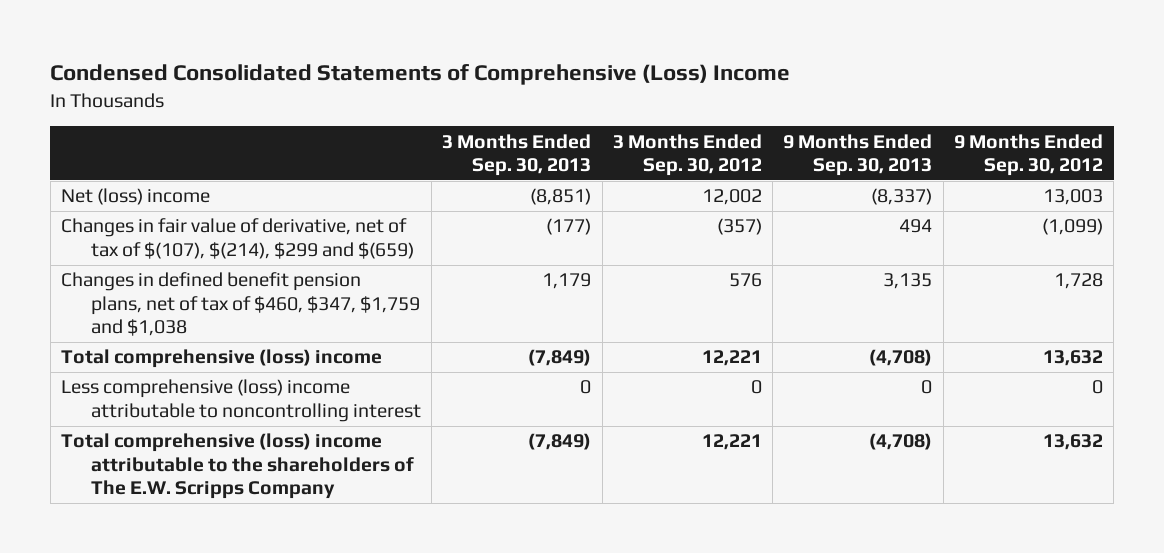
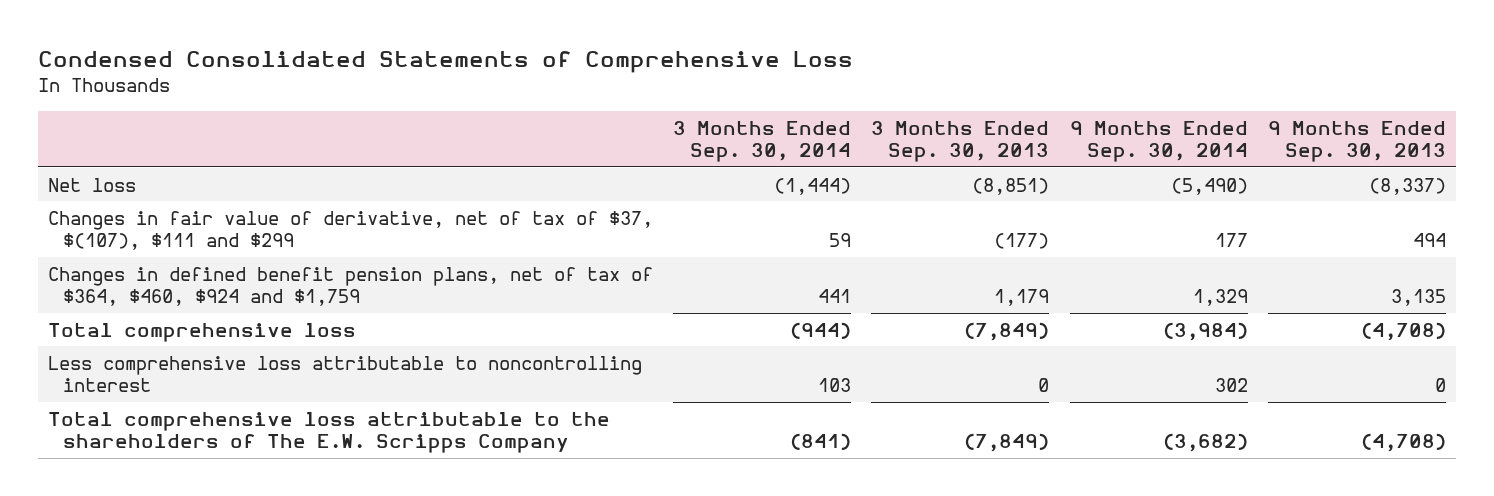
[50,64,791,86] Condensed Consolidated Statements of Comprehensive (Loss) Income -> [38,51,854,74] Condensed Consolidated Statements of Comprehensive Loss
[612,133,762,176] 3 Months Ended Sep. 30, 2012 -> none
[954,133,1104,176] 9 Months Ended Sep. 30, 2012 -> none
none -> [673,120,852,163] 3 Months Ended Sep. 30, 2014
none -> [1069,120,1248,163] 9 Months Ended Sep. 30, 2014
[61,188,211,206] Net (loss) income -> [48,177,137,192] Net loss
[61,218,414,259] Changes in fair value of derivative, net of tax of $(107), $(214), $299 and $(659) -> [48,210,654,251] Changes in fair value of derivative, net of tax of $37, $(107), $111 and $299
[61,272,420,337] Changes in defined benefit pension plans, net of tax of $460, $347, $1,759 and $1,038 -> [48,266,654,307] Changes in defined benefit pension plans, net of tax of $364, $460, $924 and $1,759
[61,349,383,369] Total comprehensive (loss) income -> [48,322,357,342] Total comprehensive loss
[61,379,421,422] Less comprehensive (loss) income attributable to noncontrolling interest -> [48,355,643,393] Less comprehensive loss attributable to noncontrolling interest
[61,433,414,500] Total comprehensive (loss) income attributable to the shareholders of The E.W. Scripps Company -> [48,411,611,454] Total comprehensive loss attributable to the shareholders of The E.W. Scripps Company

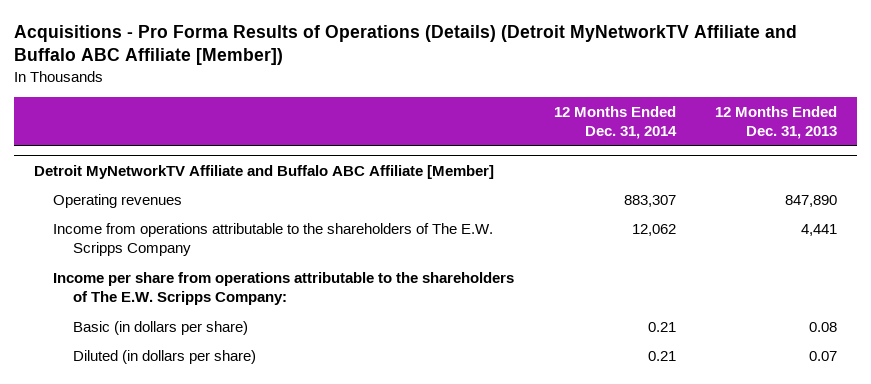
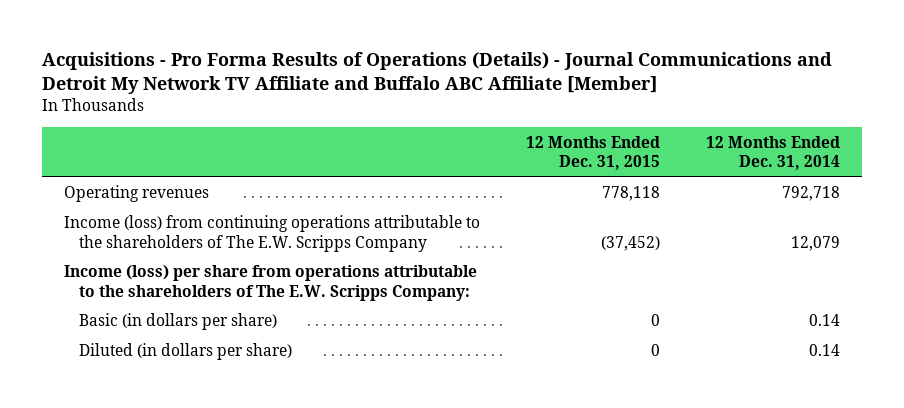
[13,24,797,66] Acquisitions - Pro Forma Results of Operations (Details) (Detroit MyNetworkTV Affiliate and Buffalo ABC Affiliate [Member]) -> [41,51,832,95] Acquisitions - Pro Forma Results of Operations (Details) - Journal Communications and Detroit My Network TV Affiliate and Buffalo ABC Affiliate [Member]
[714,105,837,140] 12 Months Ended Dec. 31, 2013 -> none
none -> [525,135,660,171] 12 Months Ended Dec. 31, 2015
[33,164,494,179] Detroit MyNetworkTV Affiliate and Buffalo ABC Affiliate [Member] -> none
[623,194,676,207] 883,307 -> [781,186,840,202] 792,718
[53,222,494,257] Income from operations attributable to the shareholders of The E.W. Scripps Company -> [64,215,481,253] Income (loss) from continuing operations attributable to the shareholders of The E.W. Scripps Company
[631,223,676,236] 12,062 -> [790,236,840,252] 12,079
[53,271,515,306] Income per share from operations attributable to the shareholders of The E.W. Scripps Company: -> [64,265,478,302] Income (loss) per share from operations attributable to the shareholders of The E.W. Scripps Company:
[647,321,676,332] 0.21 -> [808,314,840,327] 0.14
[647,350,676,361] 0.21 -> [808,344,840,357] 0.14

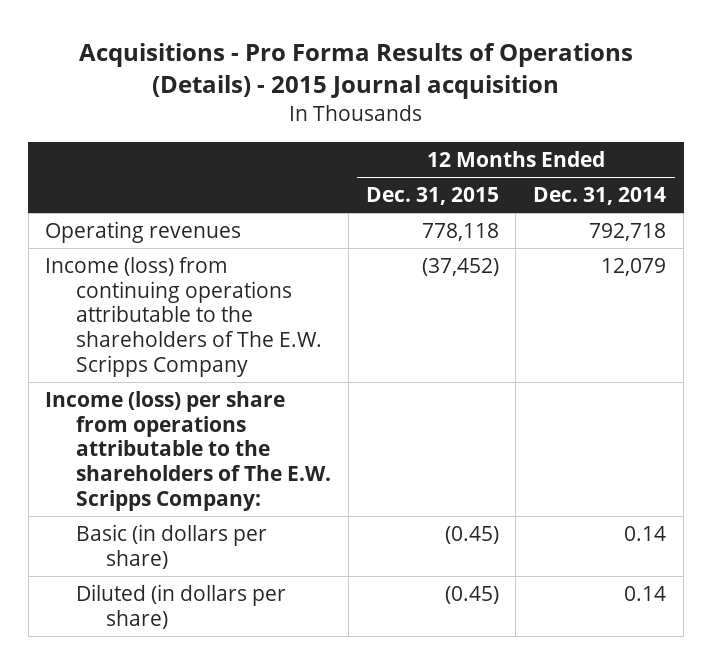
[41,51,832,95] Acquisitions - Pro Forma Results of Operations (Details) - Journal Communications and Detroit My Network TV Affiliate and Buffalo ABC Affiliate [Member] -> [78,42,633,100] Acquisitions - Pro Forma Results of Operations (Details) - 2015 Journal acquisition
[650,314,660,327] 0 -> [444,525,499,544] (0.45)
[650,344,660,357] 0 -> [444,585,499,604] (0.45)

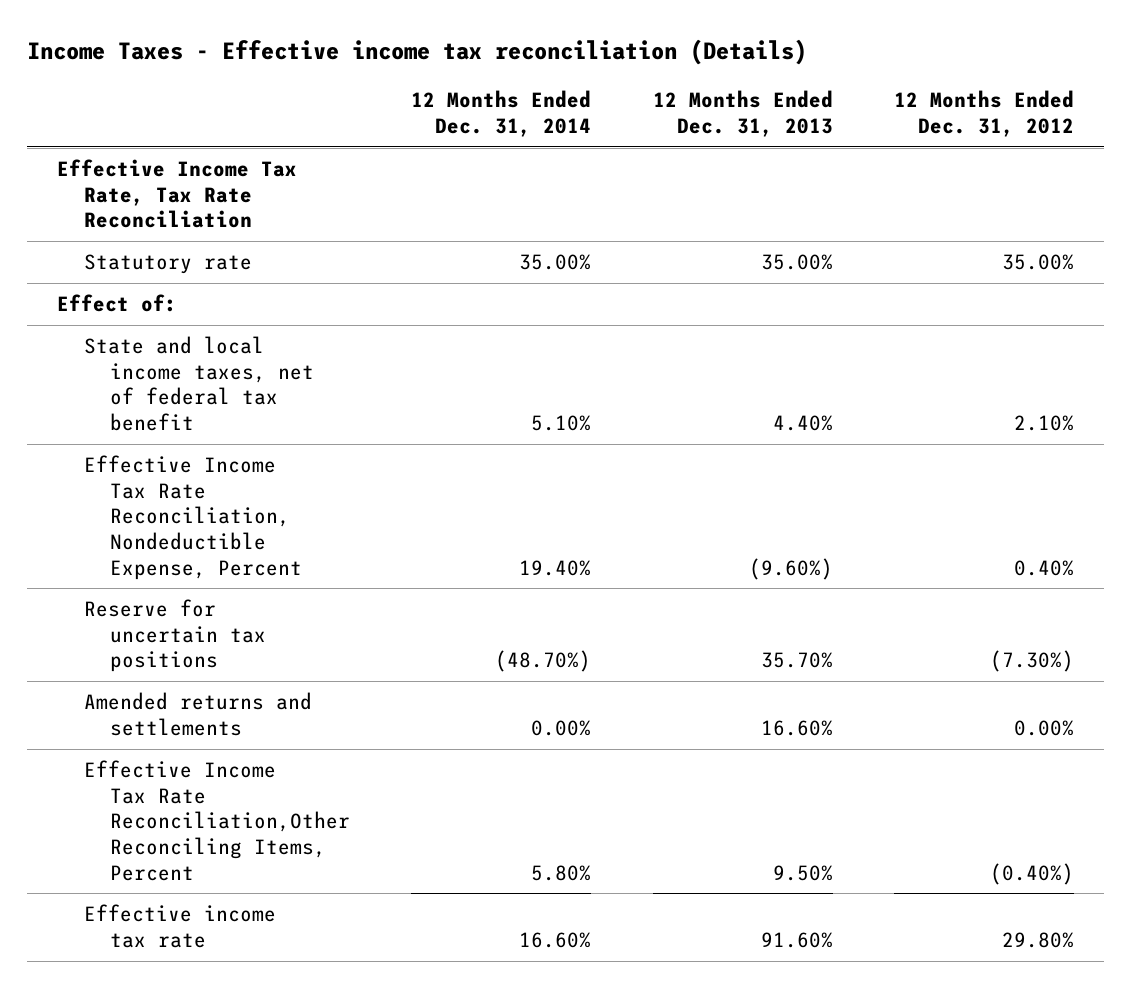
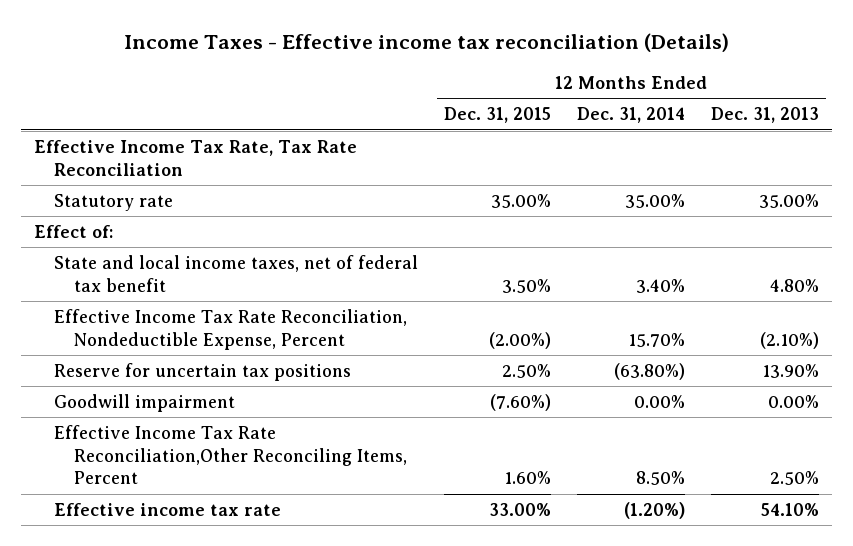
[893,90,1074,137] 12 Months Ended Dec. 31, 2012 -> none
none -> [443,107,551,124] Dec. 31, 2015
[83,692,312,736] Amended returns and settlements -> none
[531,415,592,432] 5.10% -> [635,278,685,293] 3.40%
[772,415,833,432] 4.40% -> [770,278,820,292] 4.80%
[519,559,592,576] 19.40% -> [627,332,685,347] 15.70%
[748,557,833,580] (9.60%) -> [760,331,820,349] (2.10%)
[495,650,592,673] (48.70%) -> [613,362,685,380] (63.80%)
[760,652,833,669] 35.70% -> [762,363,820,378] 13.90%
none -> [53,393,235,412] Goodwill impairment
[531,864,592,881] 5.80% -> [635,471,685,486] 8.50%
[772,864,833,881] 9.50% -> [770,471,820,486] 2.50%
[519,931,592,948] 16.60% -> [623,501,685,519] (1.20%)
[760,931,833,948] 91.60% -> [761,502,820,516] 54.10%

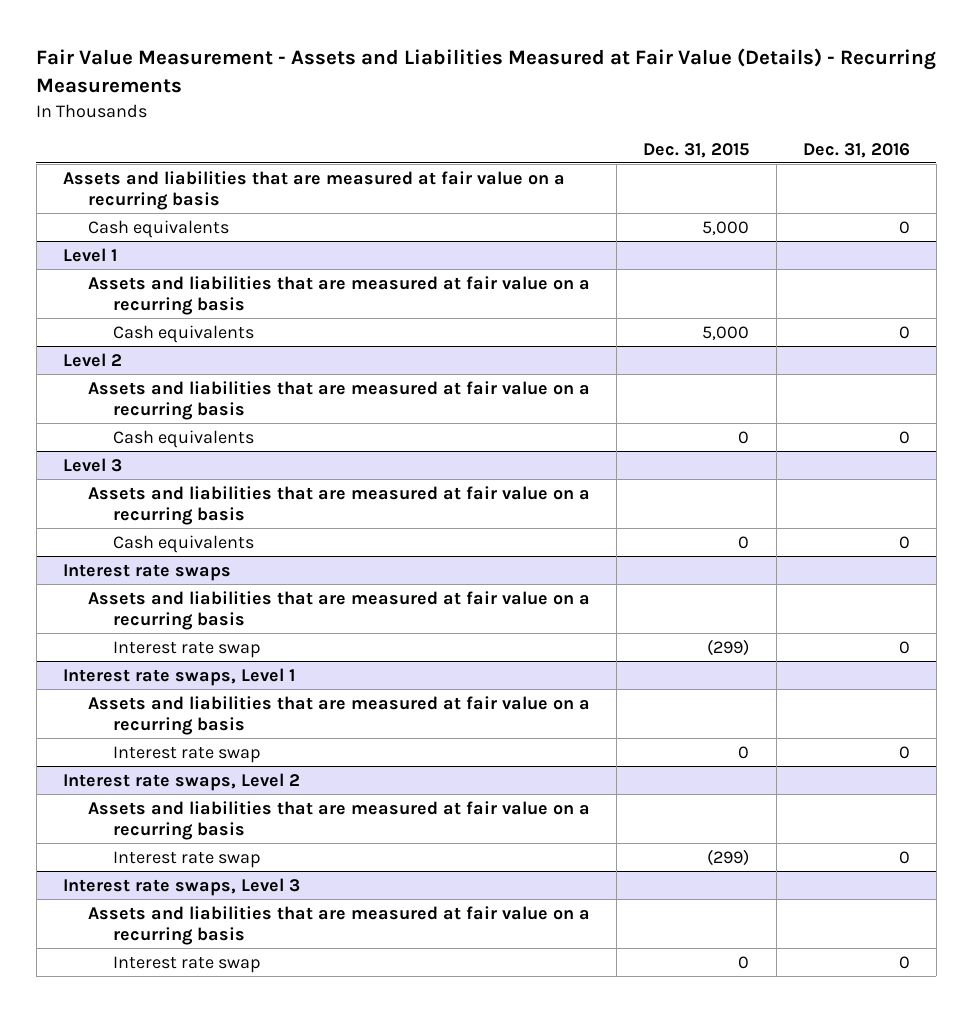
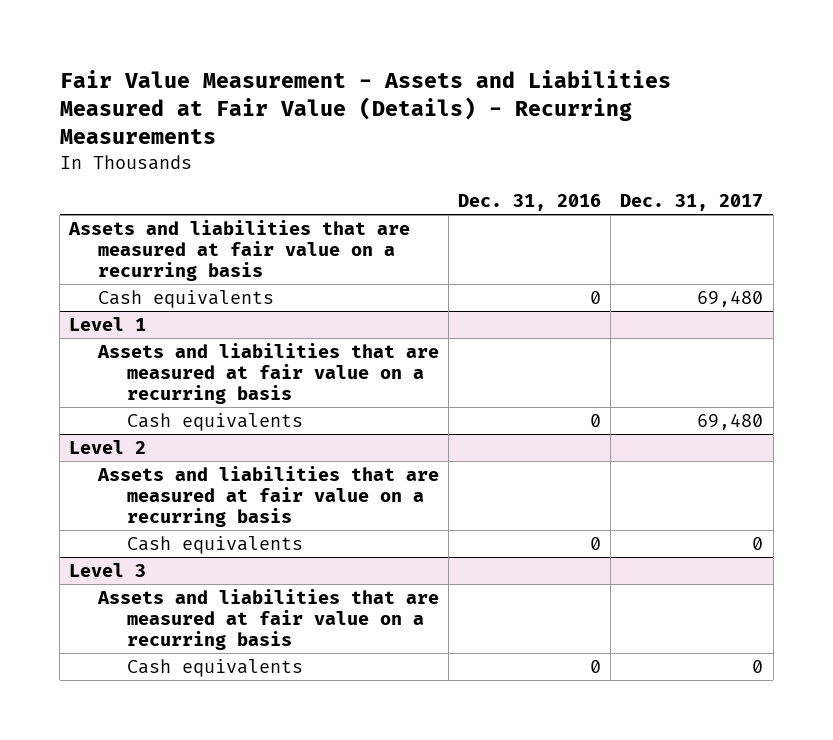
[643,142,750,158] Dec. 31, 2015 -> none
none -> [620,193,764,211] Dec. 31, 2017
[63,563,232,581] Interest rate swaps -> none
[88,590,591,630] Assets and liabilities that are measured at fair value on a recurring basis -> none
[113,640,262,658] Interest rate swap -> none
[63,667,296,686] Interest rate swaps, Level 1 -> none
[88,695,591,735] Assets and liabilities that are measured at fair value on a recurring basis -> none
[113,745,262,763] Interest rate swap -> none
[63,772,301,791] Interest rate swaps, Level 2 -> none
[88,800,591,840] Assets and liabilities that are measured at fair value on a recurring basis -> none
[113,850,262,868] Interest rate swap -> none
[63,877,301,896] Interest rate swaps, Level 3 -> none
[88,905,591,945] Assets and liabilities that are measured at fair value on a recurring basis -> none
[113,955,262,973] Interest rate swap -> none

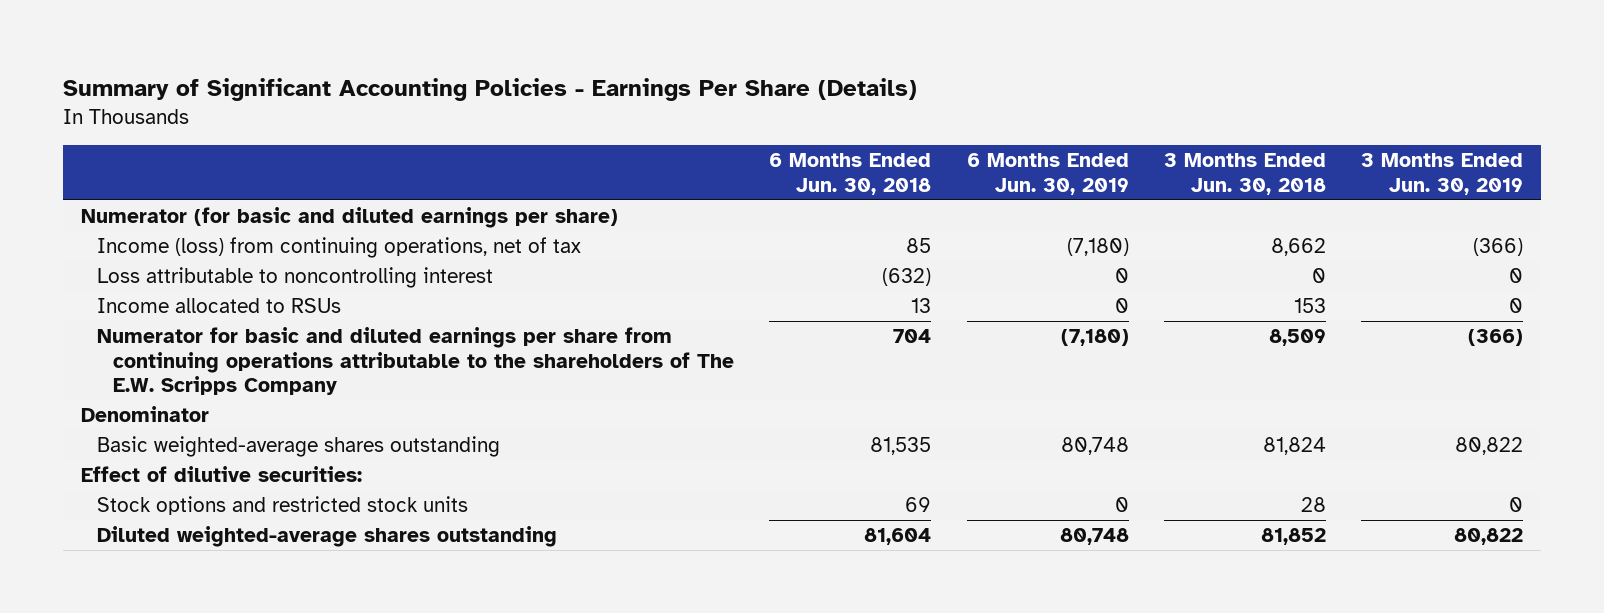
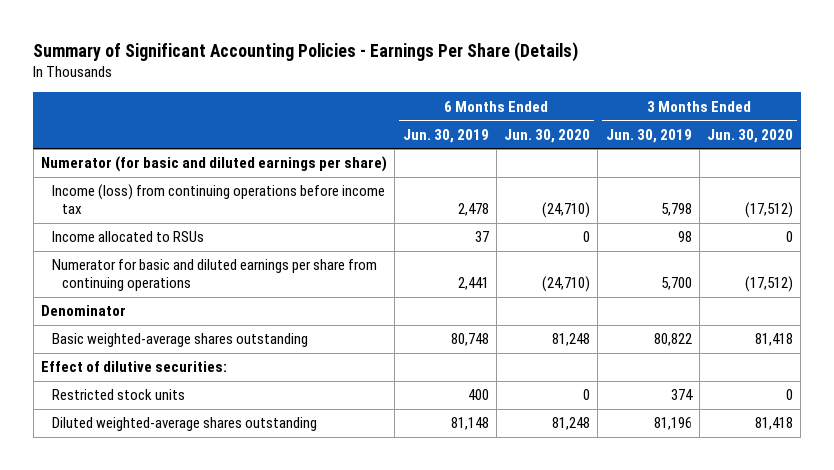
[769,153,932,195] 6 Months Ended Jun. 30, 2018 -> none
[1163,153,1326,195] 3 Months Ended Jun. 30, 2018 -> none
none -> [504,128,591,143] Jun. 30, 2020
none -> [706,128,793,143] Jun. 30, 2020
[97,267,494,289] Loss attributable to noncontrolling interest -> none
[97,237,582,259] Income (loss) from continuing operations, net of tax -> [51,184,385,215] Income (loss) from continuing operations before income tax
[1066,238,1129,257] (7,180) -> [457,203,489,217] 2,478
[1473,238,1524,257] (366) -> [660,203,692,217] 5,798
[1114,298,1129,314] 0 -> [474,231,489,243] 37
[1509,298,1524,314] 0 -> [677,231,692,243] 98
[97,327,735,396] Numerator for basic and diluted earnings per share from continuing operations attributable to the shareholders of The E.W. Scripps Company -> [51,259,377,292] Numerator for basic and diluted earnings per share from continuing operations
[1060,329,1129,347] (7,180) -> [457,277,489,291] 2,441
[1468,329,1524,347] (366) -> [660,277,692,291] 5,700
[97,496,469,516] Stock options and restricted stock units -> [51,389,185,401] Restricted stock units
[1114,497,1129,513] 0 -> [467,389,489,401] 400
[1509,497,1524,513] 0 -> [670,389,693,401] 374
[1059,528,1129,546] 80,748 -> [450,417,489,431] 81,148
[1454,528,1524,546] 80,822 -> [653,417,692,431] 81,196

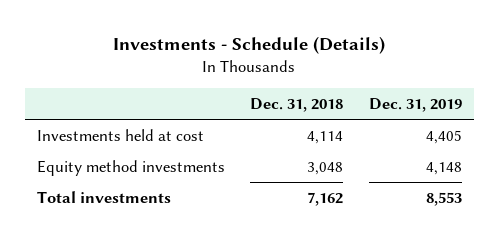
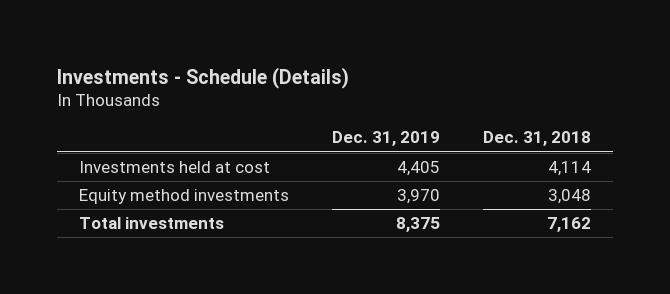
[425,161,462,175] 4,148 -> [396,189,440,205] 3,970
[425,191,462,206] 8,553 -> [395,217,440,233] 8,375

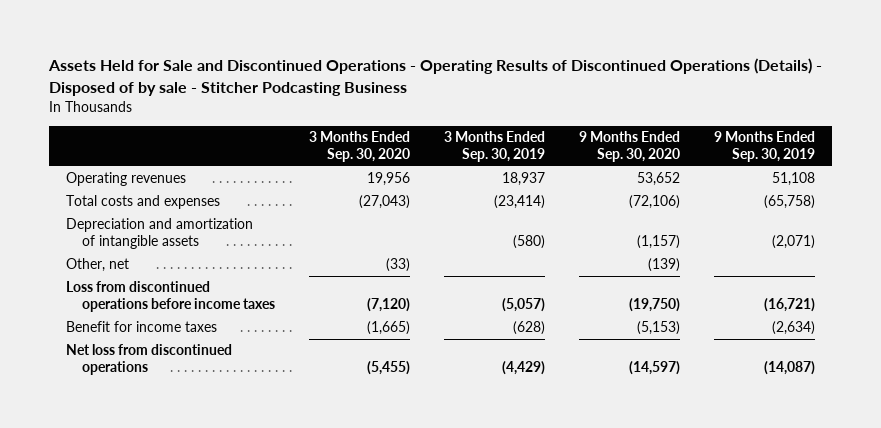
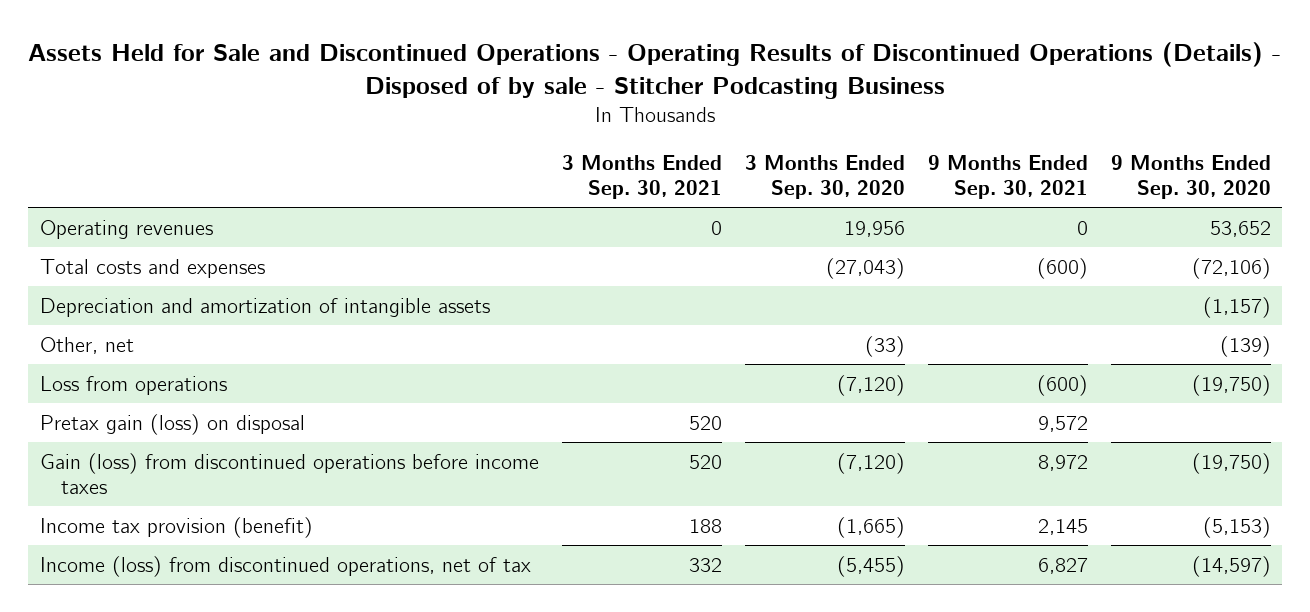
[444,131,546,163] 3 Months Ended Sep. 30, 2019 -> none
[714,131,816,163] 9 Months Ended Sep. 30, 2019 -> none
none -> [561,155,722,199] 3 Months Ended Sep. 30, 2021
none -> [927,155,1088,199] 9 Months Ended Sep. 30, 2021
none -> [39,375,227,395] Loss from operations
none -> [39,413,305,435] Pretax gain (loss) on disposal
[65,281,276,313] Loss from discontinued operations before income taxes -> [39,452,539,494] Gain (loss) from discontinued operations before income taxes
[65,321,217,333] Benefit for income taxes -> [39,516,313,538] Income tax provision (benefit)
[65,344,232,376] Net loss from discontinued operations -> [39,555,531,577] Income (loss) from discontinued operations, net of tax

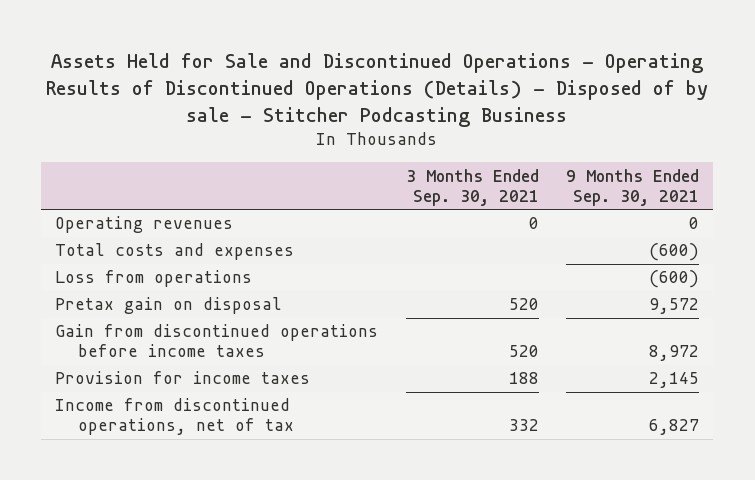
[744,155,905,199] 3 Months Ended Sep. 30, 2020 -> none
[1110,155,1271,199] 9 Months Ended Sep. 30, 2020 -> none
[39,297,490,317] Depreciation and amortization of intangible assets -> none
[39,336,134,354] Other, net -> none
[39,413,305,435] Pretax gain (loss) on disposal -> [55,297,283,315] Pretax gain on disposal
[39,452,539,494] Gain (loss) from discontinued operations before income taxes -> [55,324,379,358] Gain from discontinued operations before income taxes
[39,516,313,538] Income tax provision (benefit) -> [55,371,311,385] Provision for income taxes
[39,555,531,577] Income (loss) from discontinued operations, net of tax -> [55,398,294,436] Income from discontinued operations, net of tax

